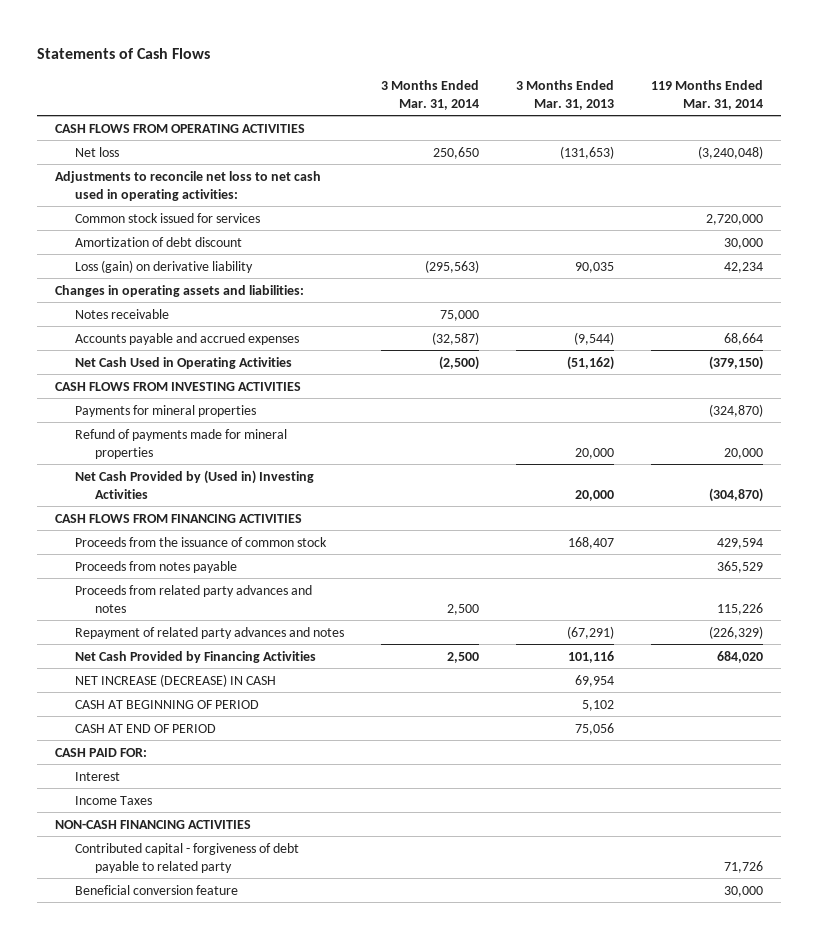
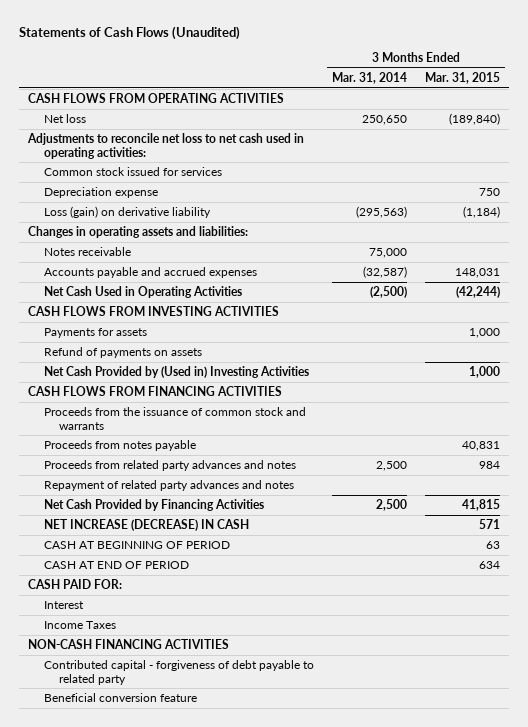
[37,47,211,59] Statements of Cash Flows -> [18,25,240,40] Statements of Cash Flows (Unaudited)
[515,79,614,110] 3 Months Ended Mar. 31, 2013 -> none
[650,79,763,110] 119 Months Ended Mar. 31, 2014 -> none
none -> [425,72,501,85] Mar. 31, 2015
[75,236,243,247] Amortization of debt discount -> none
none -> [43,187,158,199] Depreciation expense
[75,428,288,459] Refund of payments made for mineral properties -> none
[75,404,257,417] Payments for mineral properties -> [43,328,147,339] Payments for assets
none -> [43,347,202,359] Refund of payments on assets
[75,536,328,547] Proceeds from the issuance of common stock -> [43,407,306,430] Proceeds from the issuance of common stock and warrants

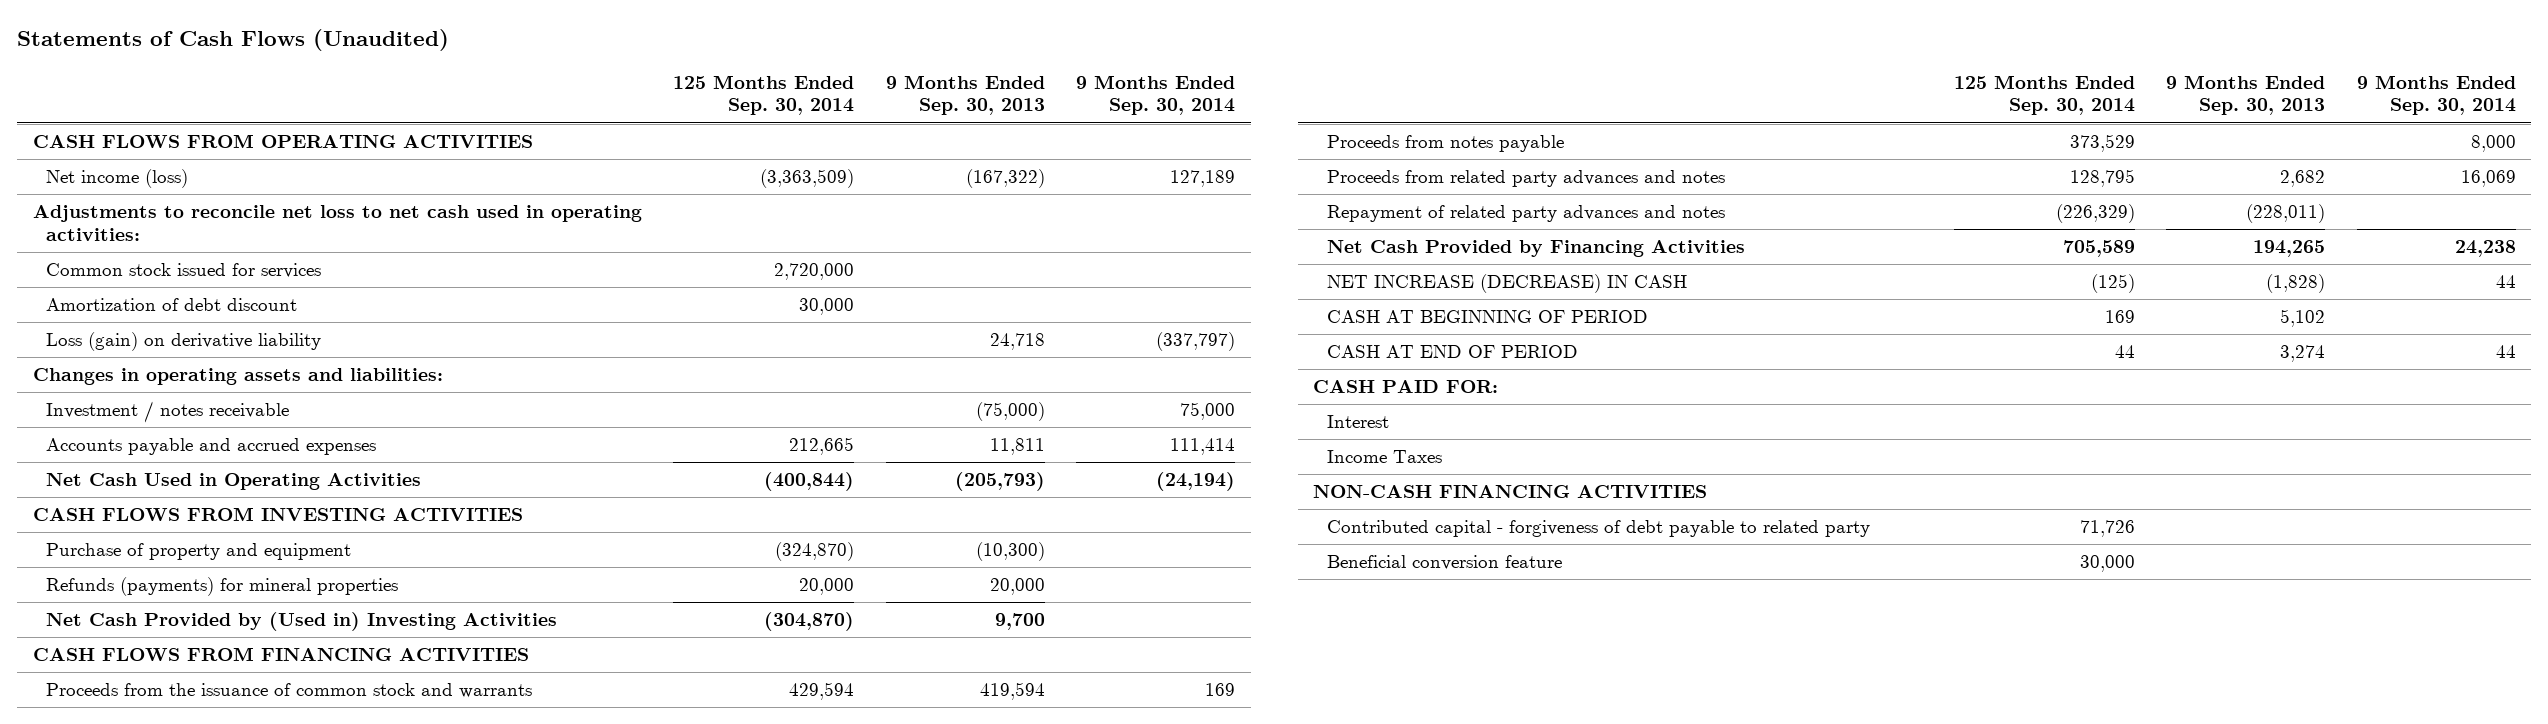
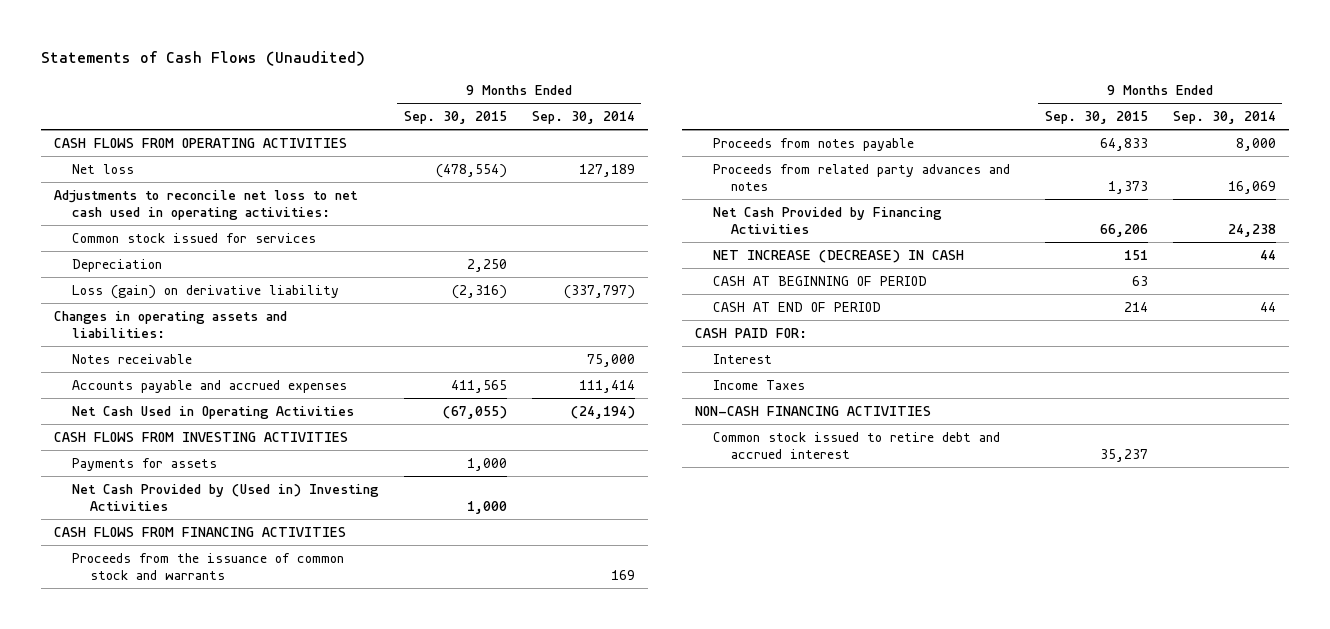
[673,74,855,116] 125 Months Ended Sep. 30, 2014 -> none
[885,74,1045,116] 9 Months Ended Sep. 30, 2013 -> none
none -> [403,111,507,125] Sep. 30, 2015
[46,169,189,189] Net income (loss) -> [72,163,135,174] Net loss
[46,298,298,312] Amortization of debt discount -> none
none -> [72,258,163,272] Depreciation
[46,401,290,424] Investment / notes receivable -> [72,353,193,364] Notes receivable
[46,577,399,597] Refunds (payments) for mineral properties -> none
[46,543,352,561] Purchase of property and equipment -> [72,457,218,471] Payments for assets
[1326,205,1725,223] Repayment of related party advances and notes -> none
[1326,520,1870,538] Contributed capital - forgiveness of debt payable to related party -> none
[1326,555,1562,571] Beneficial conversion feature -> none
none -> [713,431,1001,459] Common stock issued to retire debt and accrued interest

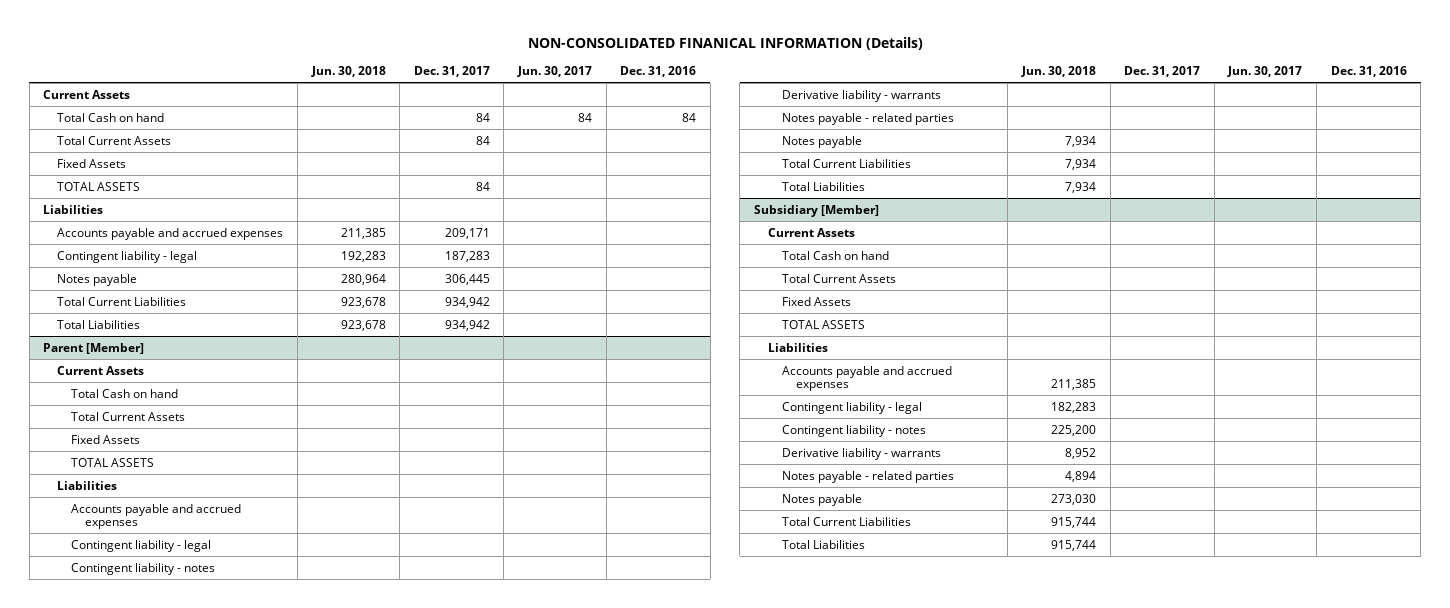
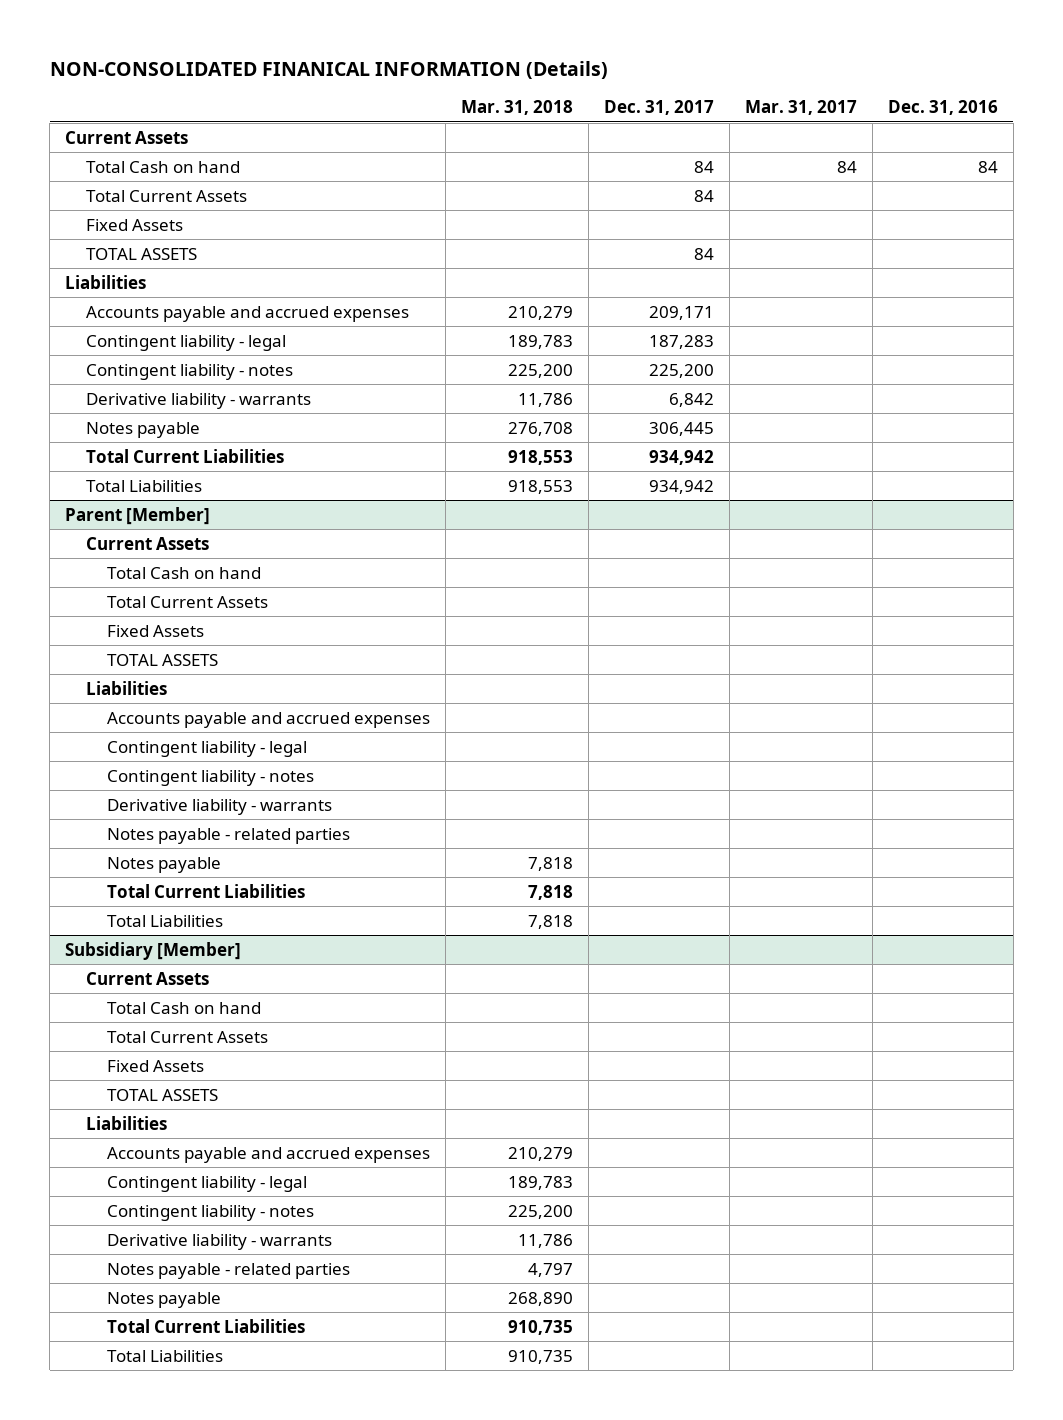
[310,65,386,77] Jun. 30, 2018 -> none
[517,65,593,77] Jun. 30, 2017 -> none
none -> [460,100,573,116] Mar. 31, 2018
none -> [744,100,857,116] Mar. 31, 2017
none -> [86,363,294,380] Contingent liability - notes
none -> [86,392,312,409] Derivative liability - warrants

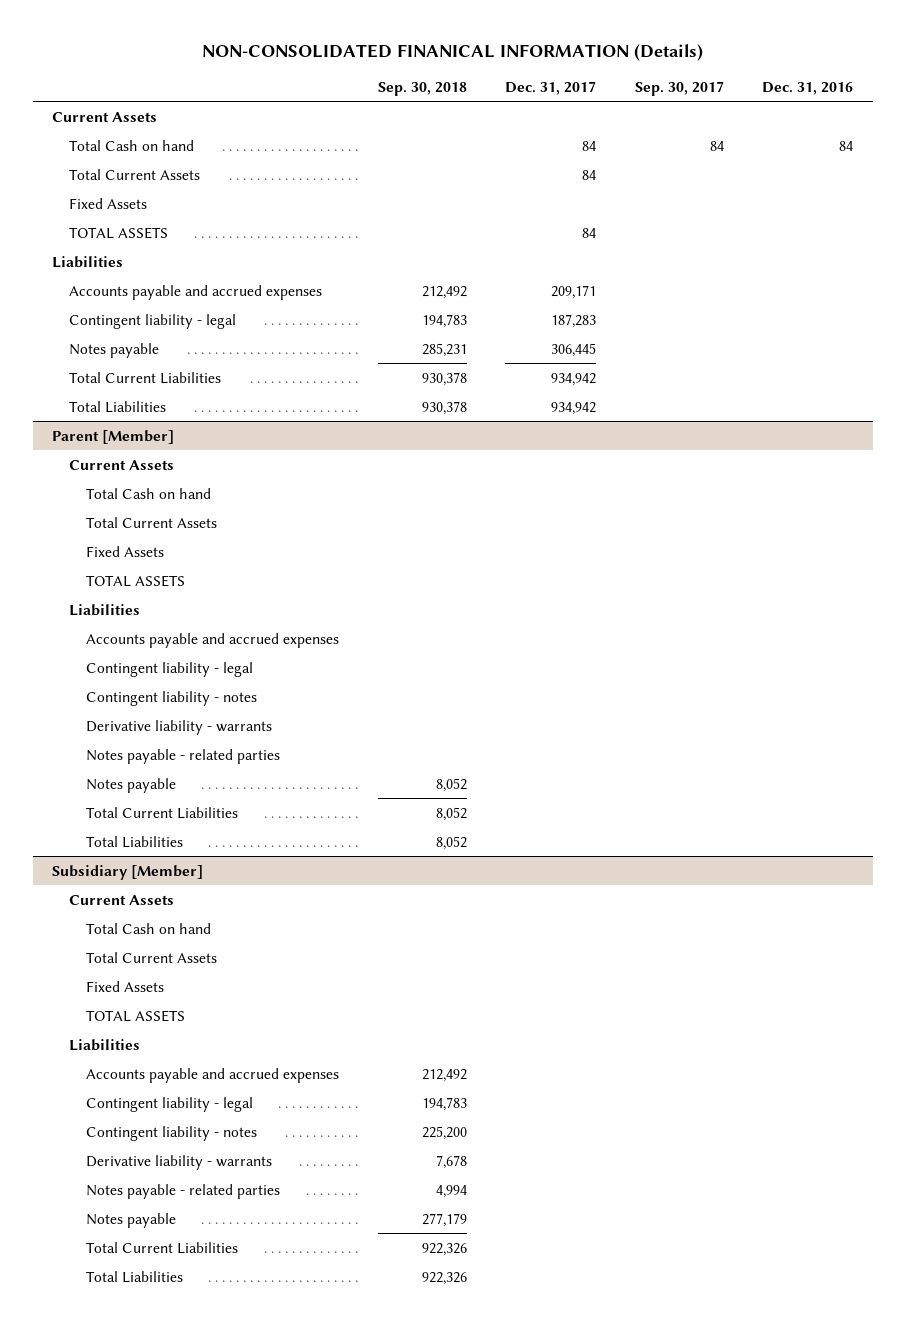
[460,100,573,116] Mar. 31, 2018 -> none
[744,100,857,116] Mar. 31, 2017 -> none
none -> [377,82,467,97] Sep. 30, 2018
none -> [634,81,724,97] Sep. 30, 2017
[86,363,294,380] Contingent liability - notes -> none
[86,392,312,409] Derivative liability - warrants -> none

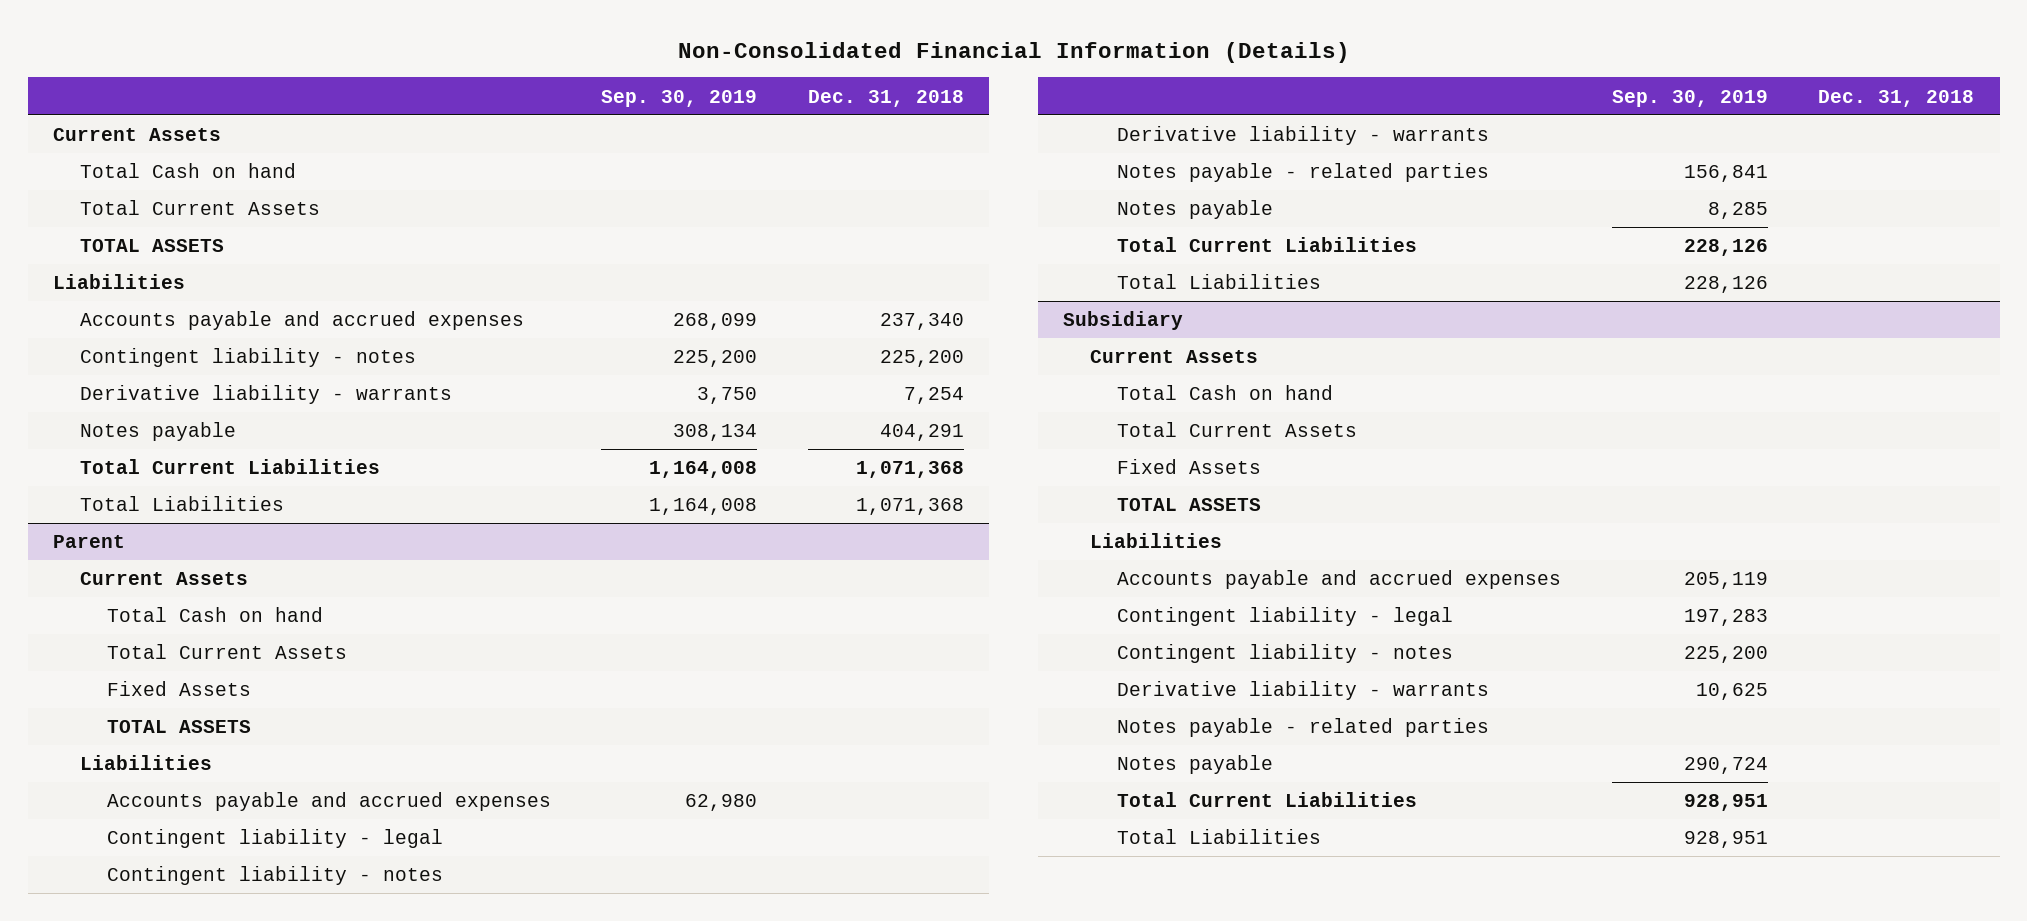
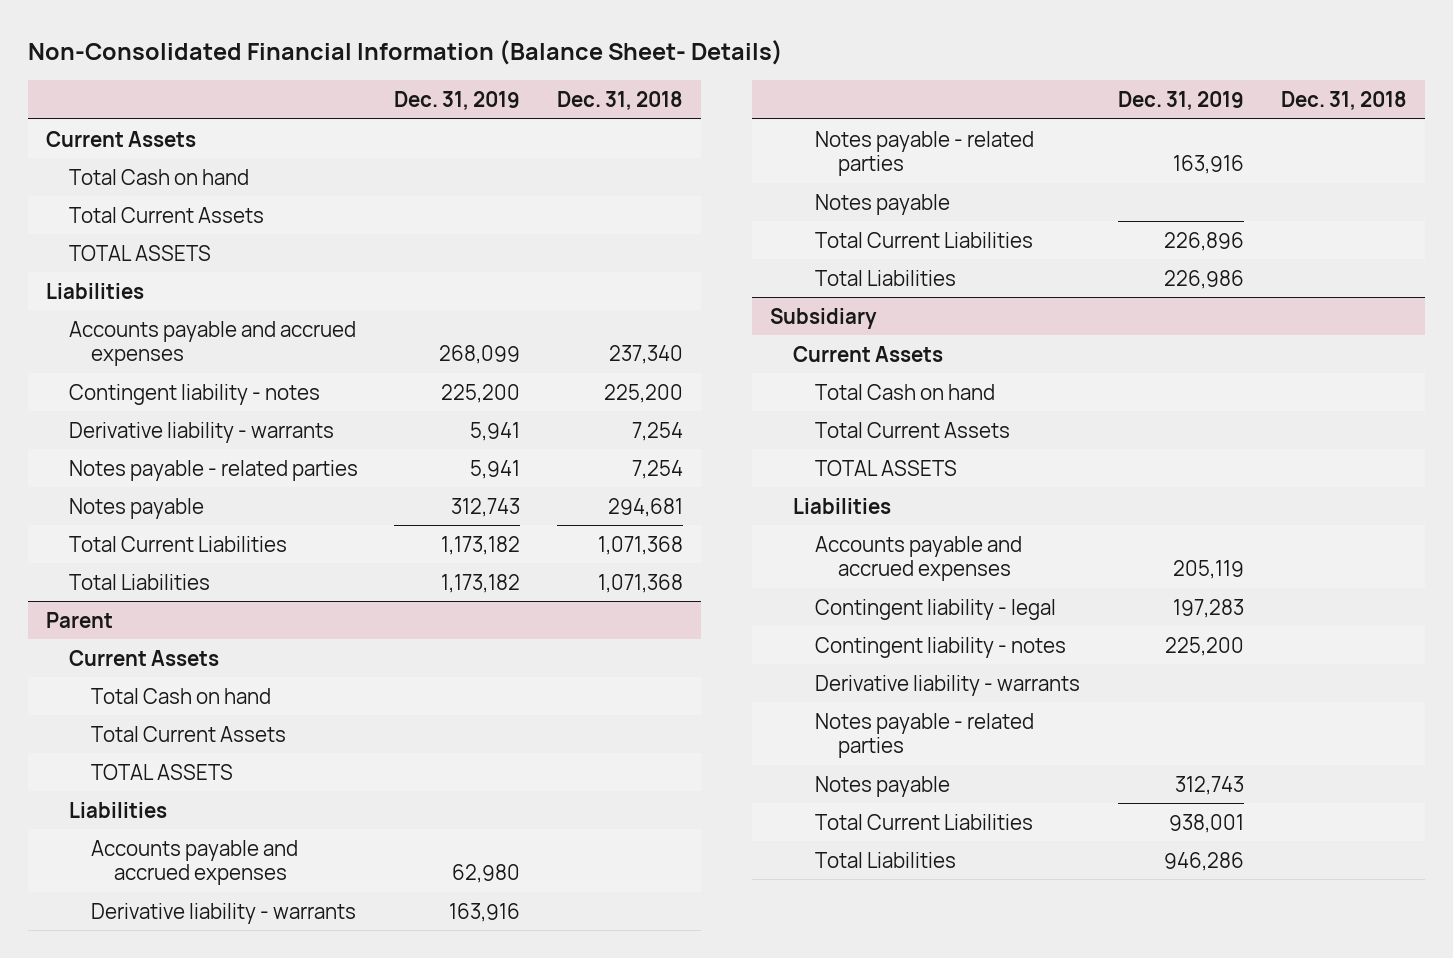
[677,41,1350,63] Non-Consolidated Financial Information (Details) -> [28,39,784,65] Non-Consolidated Financial Information (Balance Sheet- Details)
[601,89,758,107] Sep. 30, 2019 -> none
none -> [394,90,521,110] Dec. 31, 2019
none -> [68,459,358,481] Notes payable - related parties
[879,424,964,442] 404,291 -> [607,497,683,517] 294,681
[106,681,251,697] Fixed Assets -> none
[106,829,443,849] Contingent liability - legal -> none
[106,866,443,886] Contingent liability - notes -> none
[1117,459,1262,475] Fixed Assets -> none

